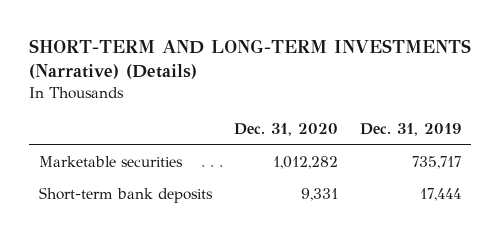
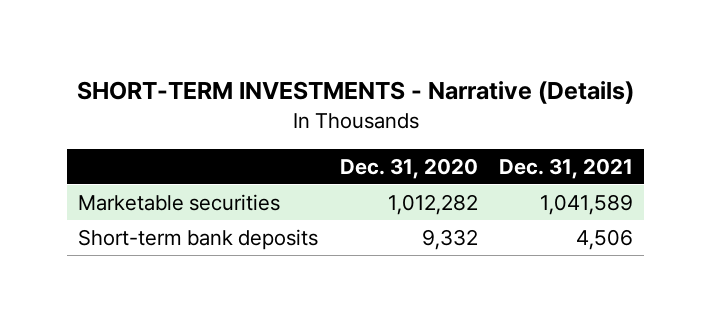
[28,38,471,79] SHORT-TERM AND LONG-TERM INVESTMENTS (Narrative) (Details) -> [76,81,634,105] SHORT-TERM INVESTMENTS - Narrative (Details)
[359,123,461,137] Dec. 31, 2019 -> none
none -> [499,157,634,179] Dec. 31, 2021
[300,188,338,202] 9,331 -> [421,229,478,251] 9,332

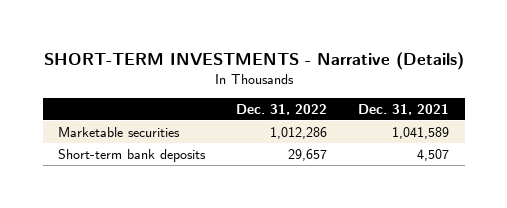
[339,157,478,179] Dec. 31, 2020 -> none
none -> [236,103,328,115] Dec. 31, 2022
[576,229,634,251] 4,506 -> [417,148,450,161] 4,507

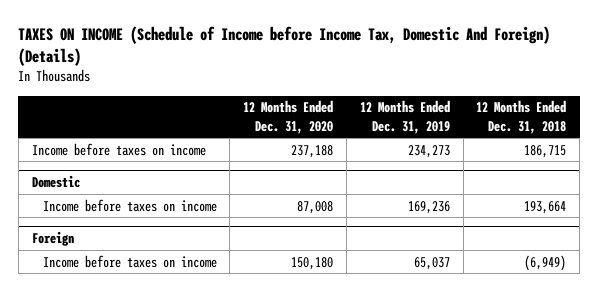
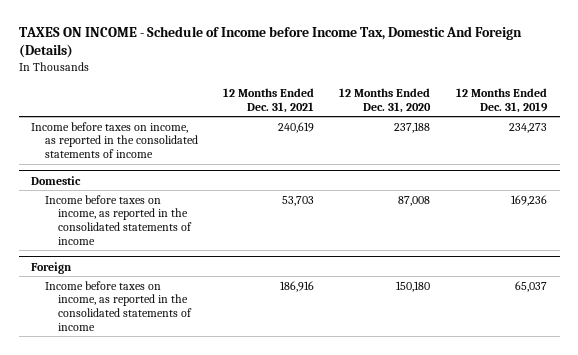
[18,26,551,67] TAXES ON INCOME (Schedule of Income before Income Tax, Domestic And Foreign) (Details) -> [18,25,522,59] TAXES ON INCOME - Schedule of Income before Income Tax, Domestic And Foreign (Details)
[476,100,567,134] 12 Months Ended Dec. 31, 2018 -> none
none -> [223,87,315,113] 12 Months Ended Dec. 31, 2021
[31,142,206,156] Income before taxes on income -> [31,121,198,159] Income before taxes on income, as reported in the consolidated statements of income
[42,198,217,212] Income before taxes on income -> [44,194,192,245] Income before taxes on income, as reported in the consolidated statements of income
[42,254,217,268] Income before taxes on income -> [44,280,192,331] Income before taxes on income, as reported in the consolidated statements of income

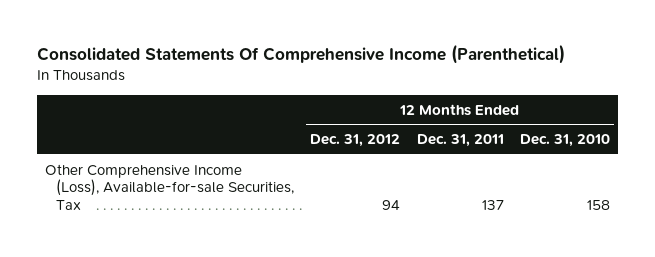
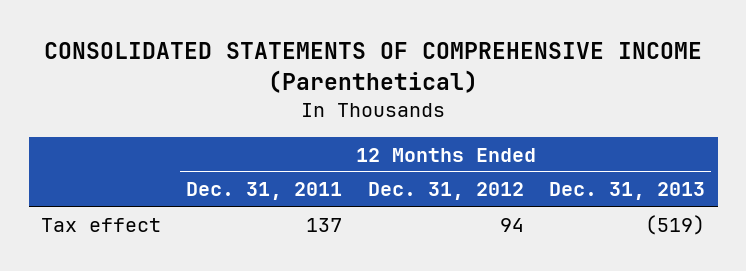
[37,44,566,65] Consolidated Statements Of Comprehensive Income (Parenthetical) -> [44,42,703,94] CONSOLIDATED STATEMENTS OF COMPREHENSIVE INCOME (Parenthetical)
[519,134,610,148] Dec. 31, 2010 -> none
none -> [548,182,705,201] Dec. 31, 2013
[45,163,295,211] Other Comprehensive Income (Loss), Available-for-sale Securities, Tax -> [41,217,162,232] Tax effect

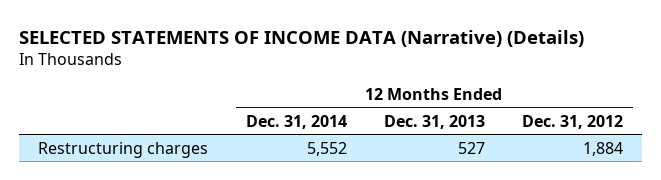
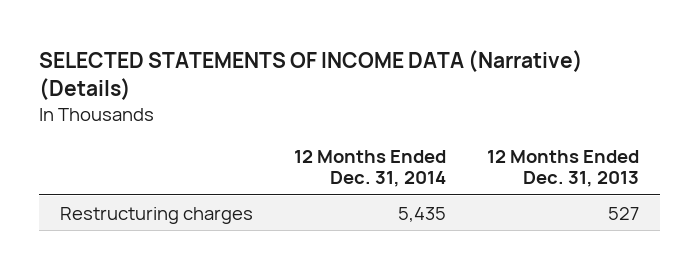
[522,114,624,129] Dec. 31, 2012 -> none
[306,141,347,156] 5,552 -> [398,206,447,222] 5,435

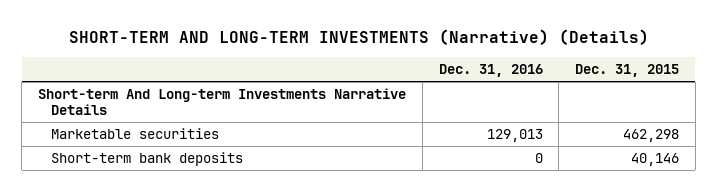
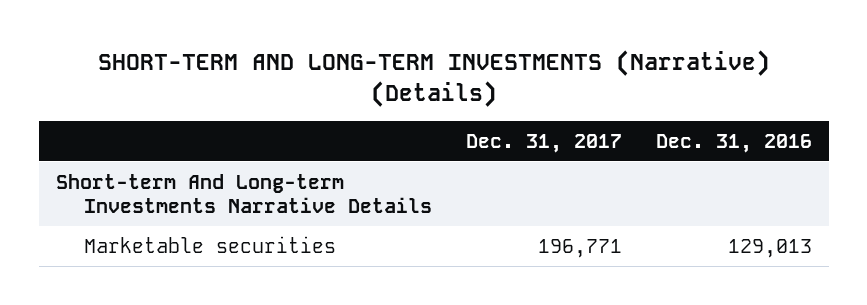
[575,64,680,78] Dec. 31, 2015 -> none
none -> [465,133,622,153] Dec. 31, 2017
[50,152,243,167] Short-term bank deposits -> none

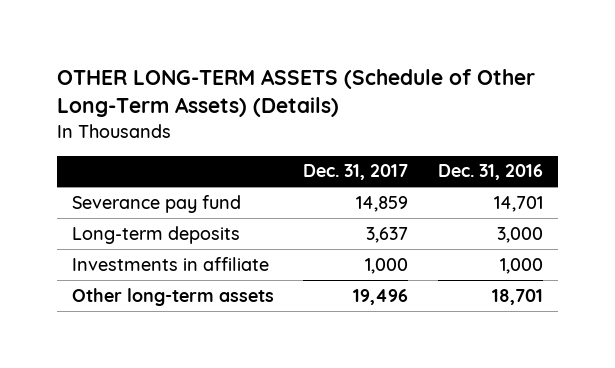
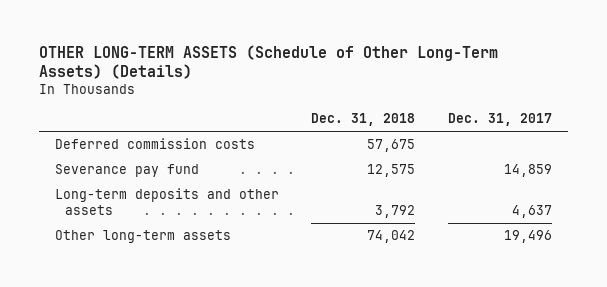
[437,164,543,181] Dec. 31, 2016 -> none
none -> [311,113,416,127] Dec. 31, 2018
none -> [54,138,255,150] Deferred commission costs
[71,256,269,271] Investments in affiliate -> none
[71,225,240,244] Long-term deposits -> [54,188,279,215] Long-term deposits and other assets
[366,226,409,243] 3,637 -> [511,204,552,218] 4,637

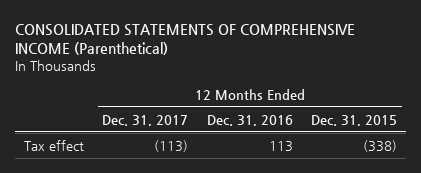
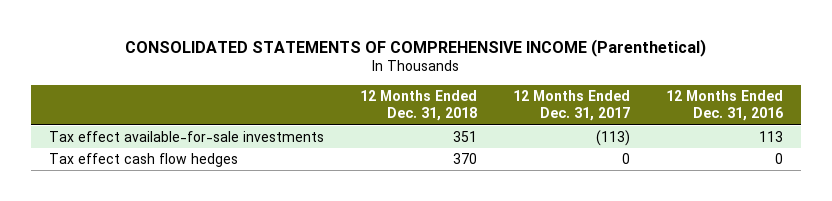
[311,114,398,126] Dec. 31, 2015 -> none
none -> [360,89,478,122] 12 Months Ended Dec. 31, 2018
[24,139,85,151] Tax effect -> [49,130,325,142] Tax effect available-for-sale investments
none -> [49,152,239,167] Tax effect cash flow hedges

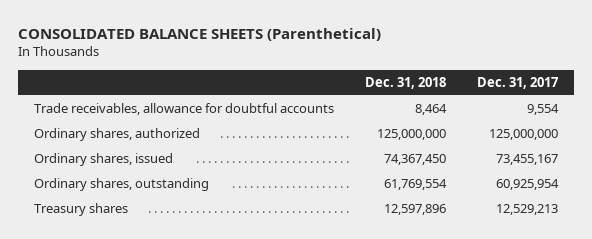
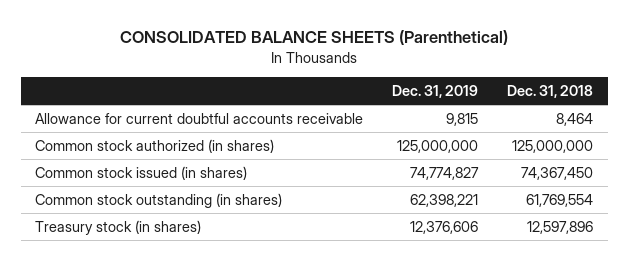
[477,77,559,90] Dec. 31, 2017 -> none
none -> [392,85,479,99] Dec. 31, 2019
[33,103,334,116] Trade receivables, allowance for doubtful accounts -> [35,112,364,124] Allowance for current doubtful accounts receivable
[33,128,200,142] Ordinary shares, authorized -> [35,138,275,153] Common stock authorized (in shares)
[33,153,173,167] Ordinary shares, issued -> [35,165,248,180] Common stock issued (in shares)
[33,178,209,192] Ordinary shares, outstanding -> [35,192,283,208] Common stock outstanding (in shares)
[33,203,128,217] Treasury shares -> [35,219,202,235] Treasury stock (in shares)

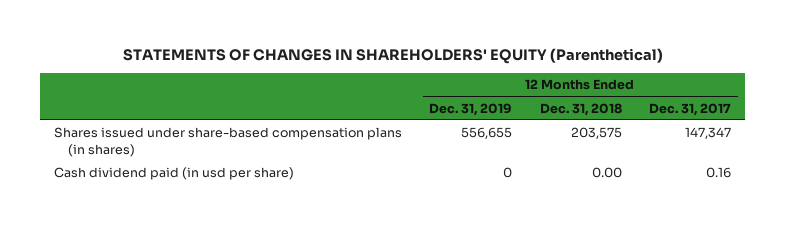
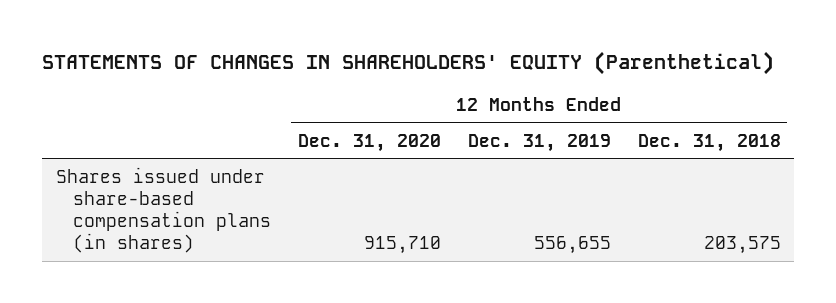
[649,102,732,116] Dec. 31, 2017 -> none
none -> [298,133,442,152] Dec. 31, 2020
[53,167,294,181] Cash dividend paid (in usd per share) -> none

